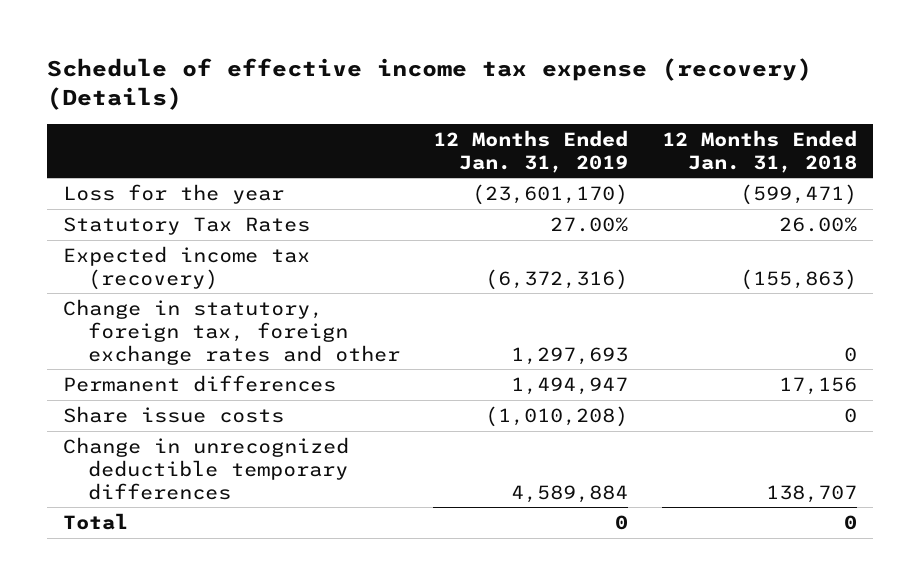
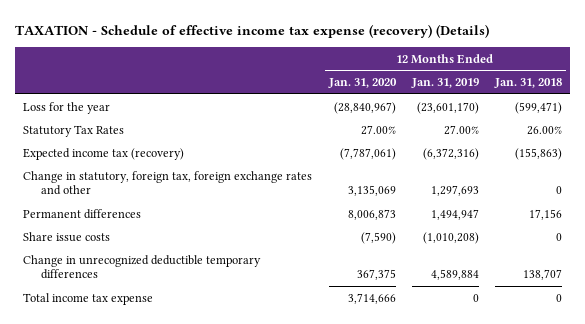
[46,57,812,111] Schedule of effective income tax expense (recovery) (Details) -> [15,23,490,38] TAXATION - Schedule of effective income tax expense (recovery) (Details)
none -> [327,78,397,89] Jan. 31, 2020
[63,512,129,530] Total -> [23,292,154,305] Total income tax expense

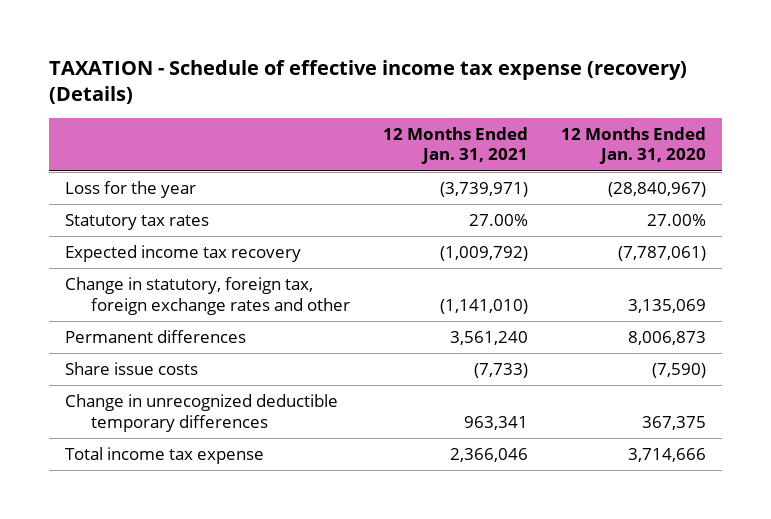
[410,78,479,89] Jan. 31, 2019 -> none
[493,78,562,89] Jan. 31, 2018 -> none
none -> [382,126,528,165] 12 Months Ended Jan. 31, 2021
[23,124,125,137] Statutory Tax Rates -> [65,214,210,231] Statutory tax rates
[23,147,185,160] Expected income tax (recovery) -> [65,245,302,263] Expected income tax recovery

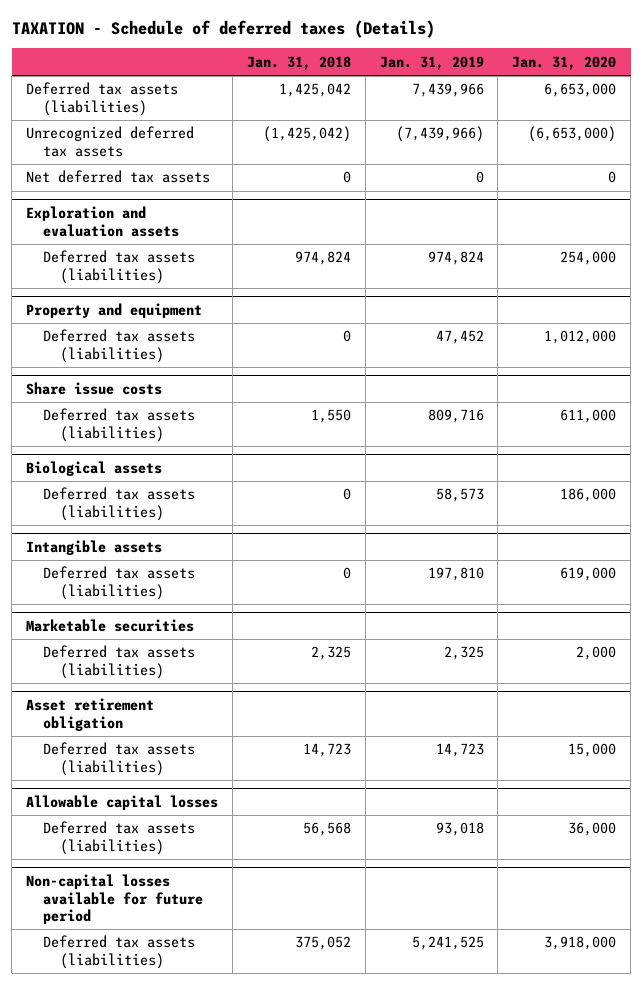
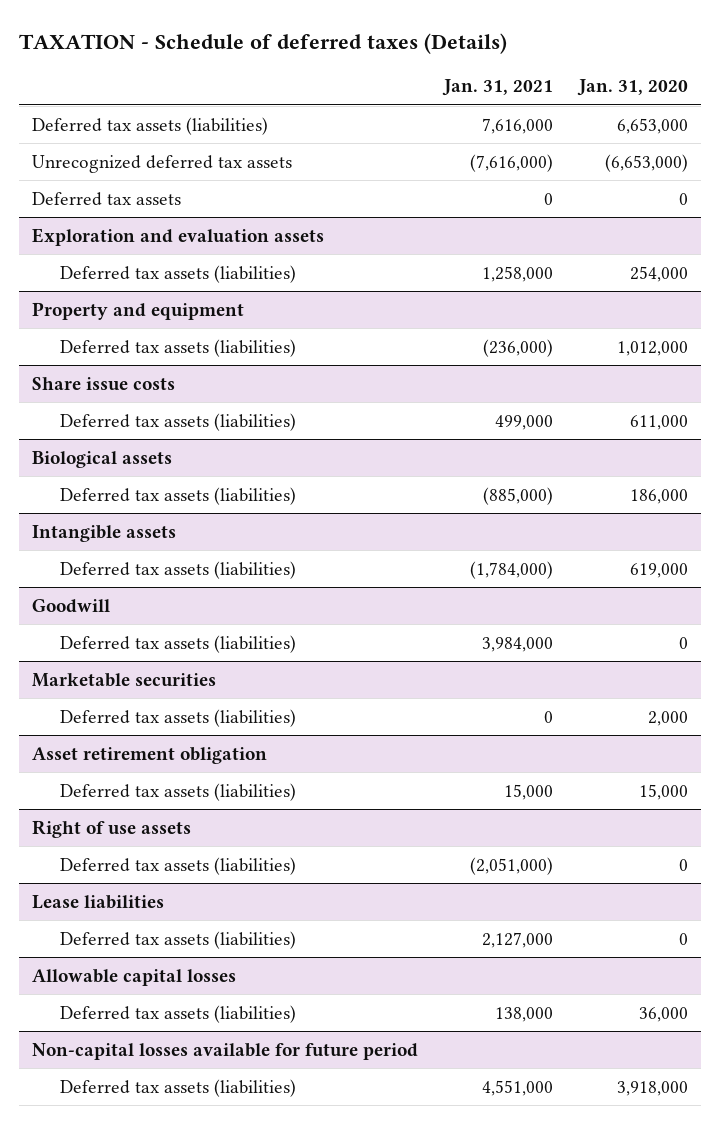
[246,55,351,70] Jan. 31, 2018 -> none
[379,55,484,70] Jan. 31, 2019 -> none
none -> [442,79,554,97] Jan. 31, 2021
[26,170,211,184] Net deferred tax assets -> [32,191,182,206] Deferred tax assets
none -> [32,598,111,613] Goodwill
none -> [59,634,296,653] Deferred tax assets (liabilities)
none -> [32,819,192,838] Right of use assets
none -> [59,856,296,875] Deferred tax assets (liabilities)
none -> [32,894,165,909] Lease liabilities
none -> [59,930,296,949] Deferred tax assets (liabilities)

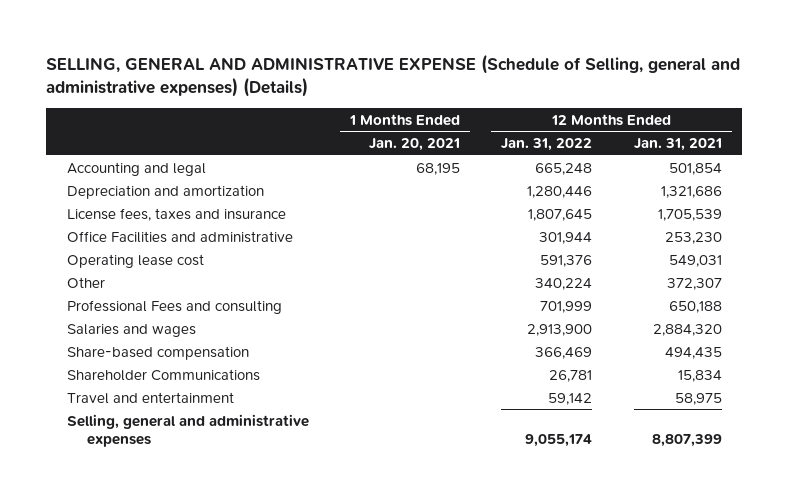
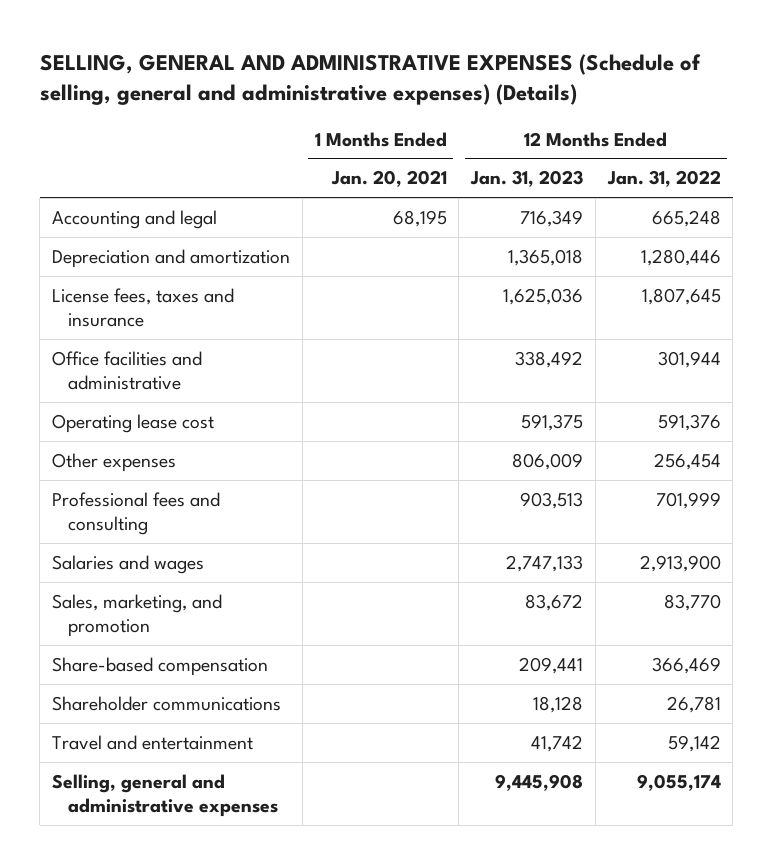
[46,53,741,97] SELLING, GENERAL AND ADMINISTRATIVE EXPENSE (Schedule of Selling, general and administrative expenses) (Details) -> [39,53,701,106] SELLING, GENERAL AND ADMINISTRATIVE EXPENSES (Schedule of selling, general and administrative expenses) (Details)
[633,138,722,152] Jan. 31, 2021 -> none
none -> [470,170,584,188] Jan. 31, 2023
[66,230,293,243] Office Facilities and administrative -> [51,350,202,390] Office facilities and administrative
[66,276,105,288] Other -> [51,452,176,472] Other expenses
[535,277,593,290] 340,224 -> [653,452,721,470] 256,454
[66,299,282,314] Professional Fees and consulting -> [51,491,220,535] Professional fees and consulting
none -> [51,593,222,637] Sales, marketing, and promotion
[66,368,260,381] Shareholder Communications -> [51,695,281,711] Shareholder communications

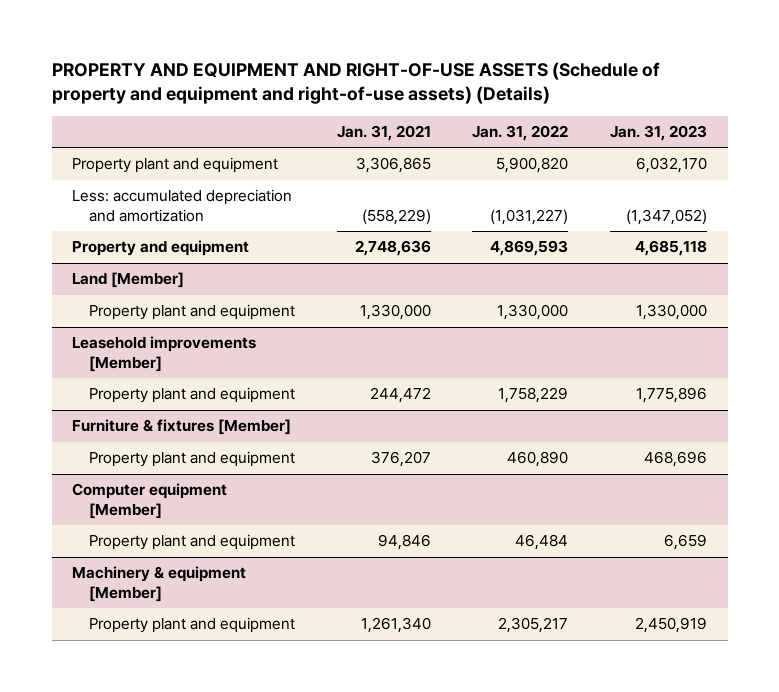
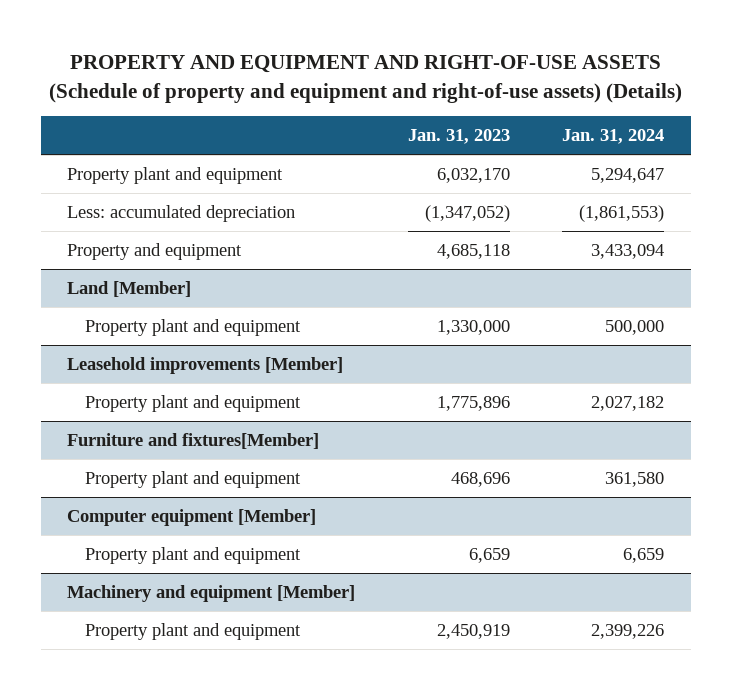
[336,125,431,142] Jan. 31, 2021 -> none
[472,125,569,142] Jan. 31, 2022 -> none
none -> [562,129,665,145] Jan. 31, 2024
[72,189,293,222] Less: accumulated depreciation and amortization -> [67,204,296,222] Less: accumulated depreciation
[72,419,292,436] Furniture & fixtures [Member] -> [67,432,320,449] Furniture and fixtures[Member]
[72,566,247,602] Machinery & equipment [Member] -> [67,584,356,602] Machinery and equipment [Member]

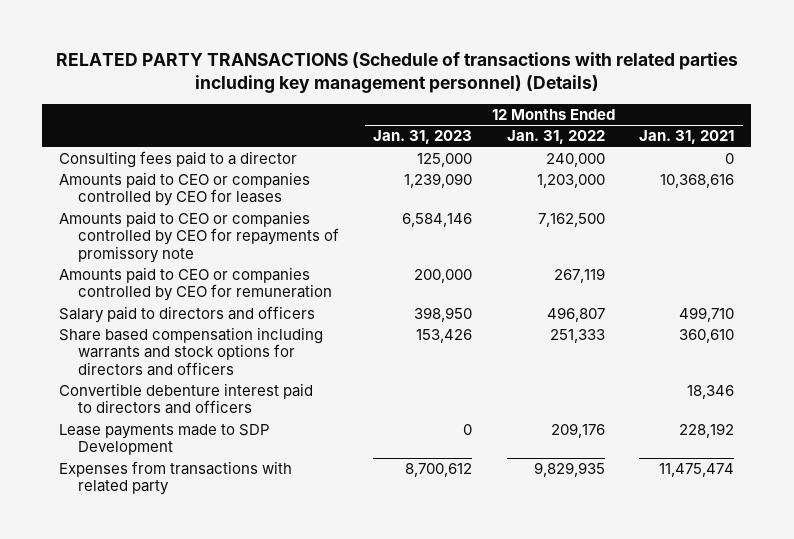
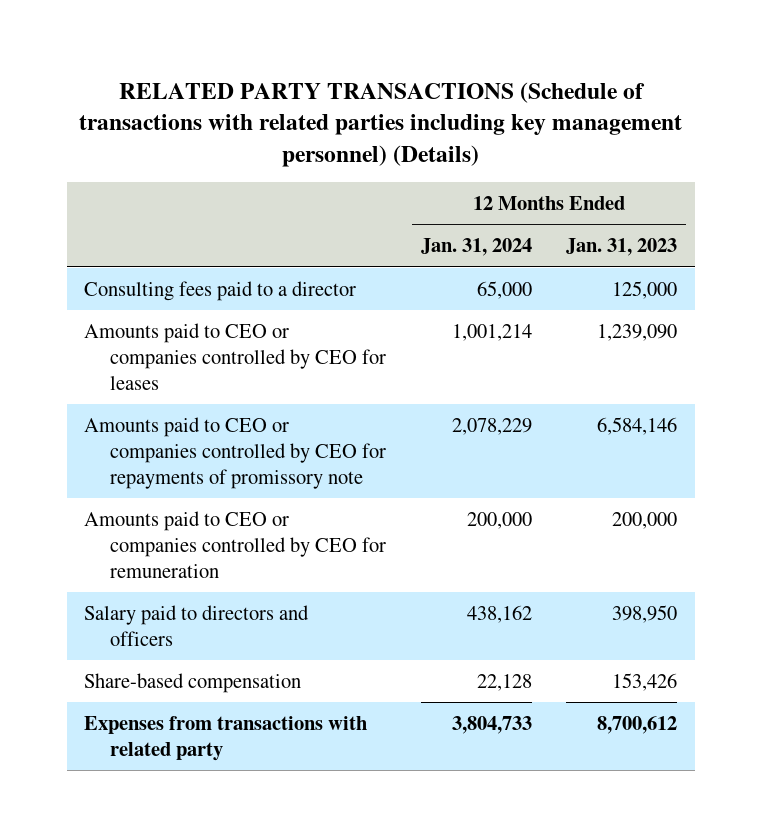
[506,130,605,145] Jan. 31, 2022 -> none
[639,130,735,145] Jan. 31, 2021 -> none
none -> [420,238,532,257] Jan. 31, 2024
[59,383,314,415] Convertible debenture interest paid to directors and officers -> none
[59,424,271,456] Lease payments made to SDP Development -> none
[59,327,324,376] Share based compensation including warrants and stock options for directors and officers -> [84,672,302,693] Share-based compensation

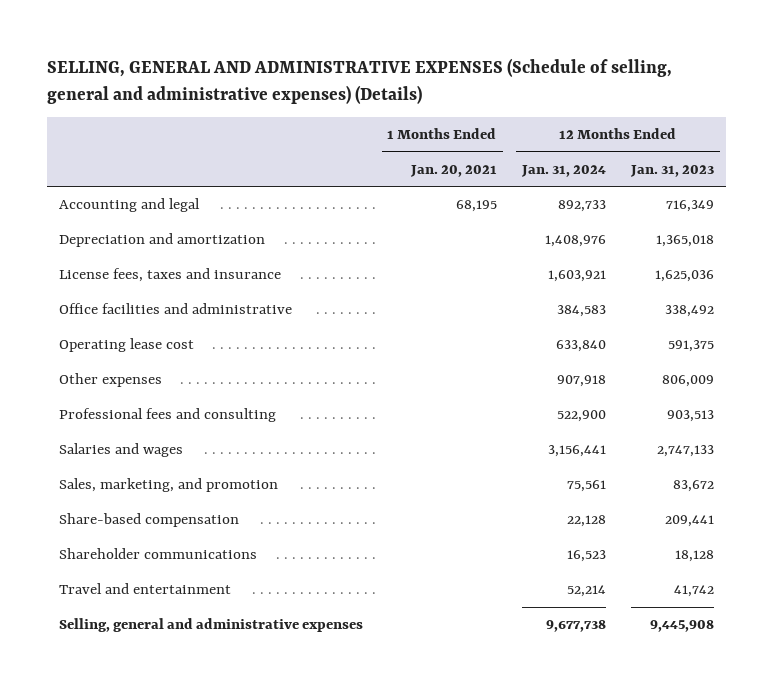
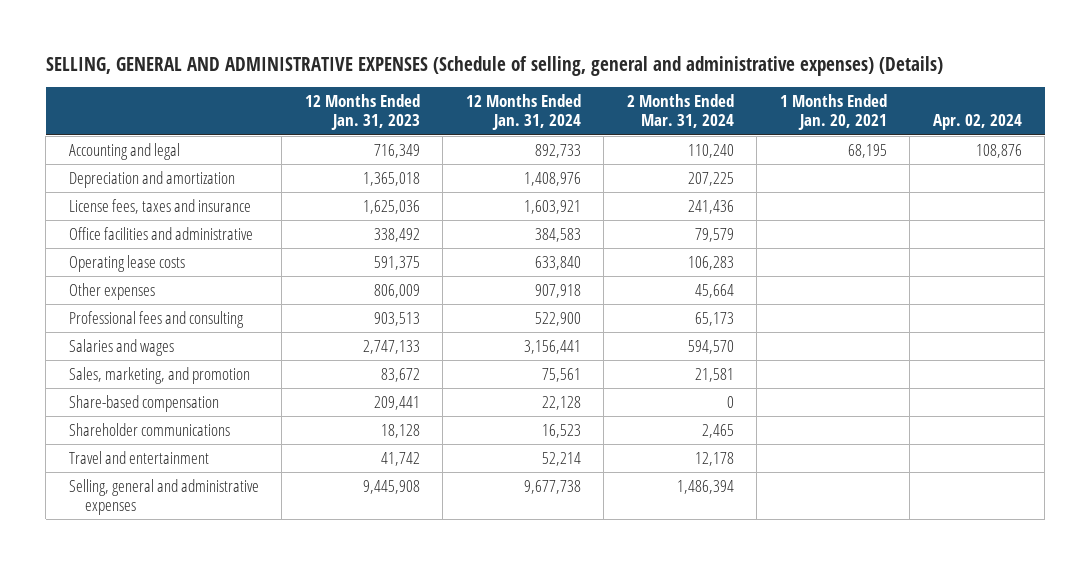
none -> [626,94,734,129] 2 Months Ended Mar. 31, 2024
none -> [932,114,1022,131] Apr. 02, 2024
[59,338,195,353] Operating lease cost -> [68,254,185,272] Operating lease costs

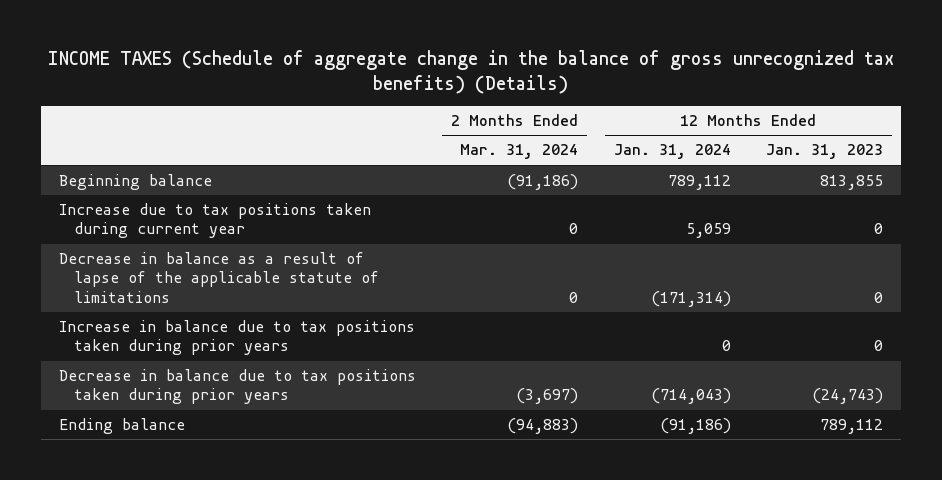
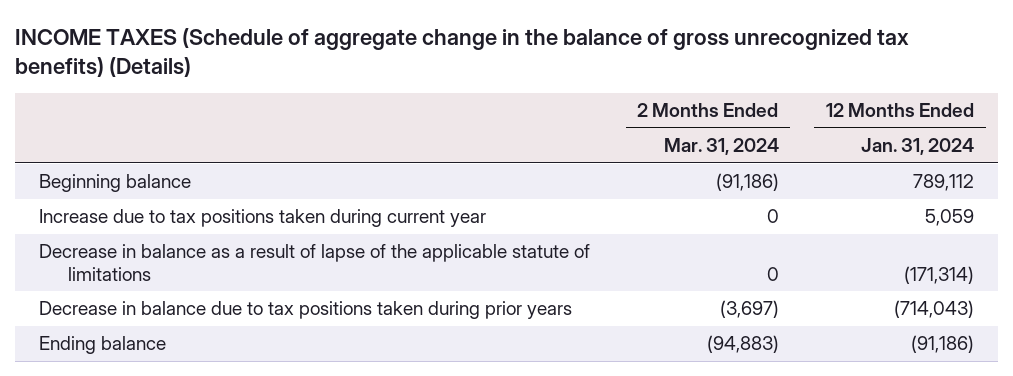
[766,144,884,160] Jan. 31, 2023 -> none
[58,320,415,356] Increase in balance due to tax positions taken during prior years -> none

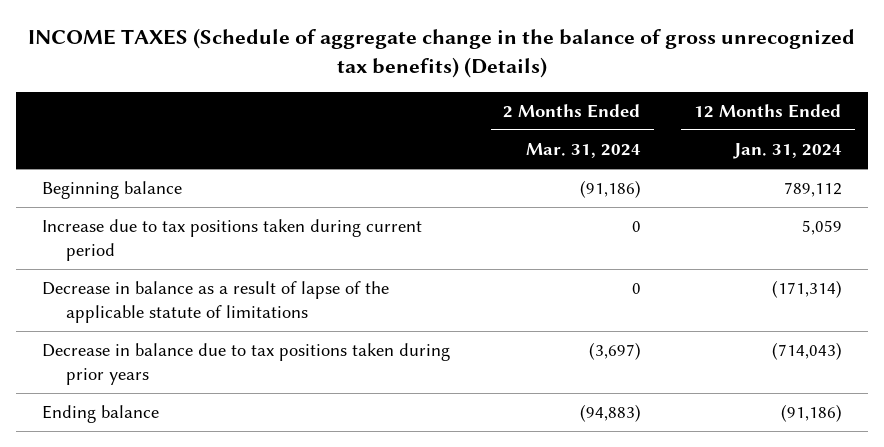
[39,209,487,228] Increase due to tax positions taken during current year -> [42,219,423,261] Increase due to tax positions taken during current period

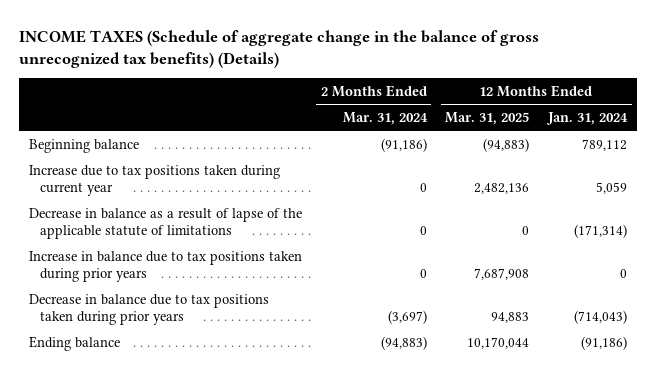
none -> [445,111,530,125] Mar. 31, 2025
[42,219,423,261] Increase due to tax positions taken during current period -> [28,164,280,196] Increase due to tax positions taken during current year
none -> [28,250,302,282] Increase in balance due to tax positions taken during prior years

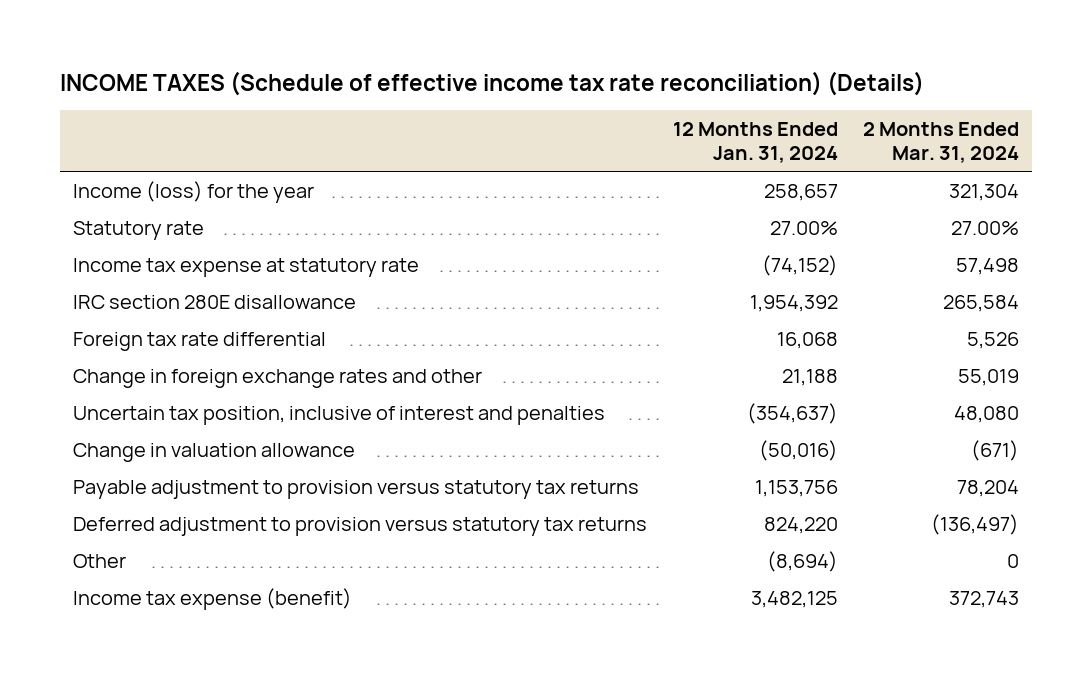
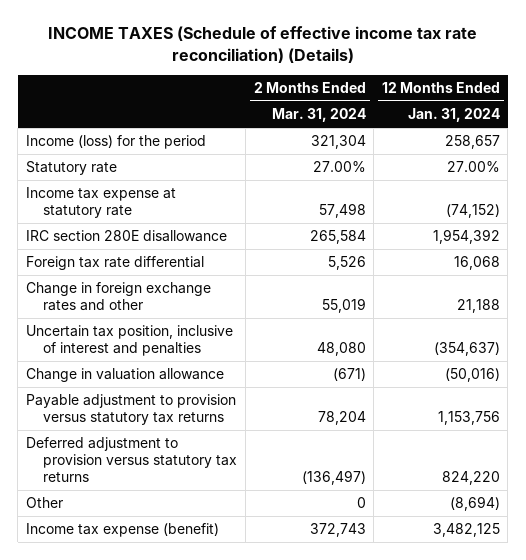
[72,180,314,203] Income (loss) for the year -> [25,135,206,150] Income (loss) for the period

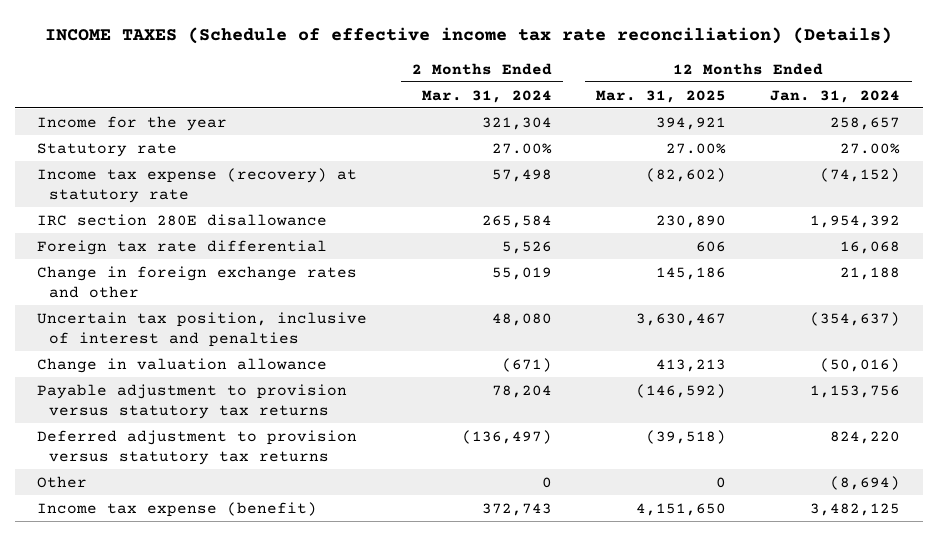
none -> [596,89,727,103] Mar. 31, 2025
[25,135,206,150] Income (loss) for the period -> [37,115,228,131] Income for the year
[25,187,176,219] Income tax expense at statutory rate -> [37,167,358,204] Income tax expense (recovery) at statutory rate

